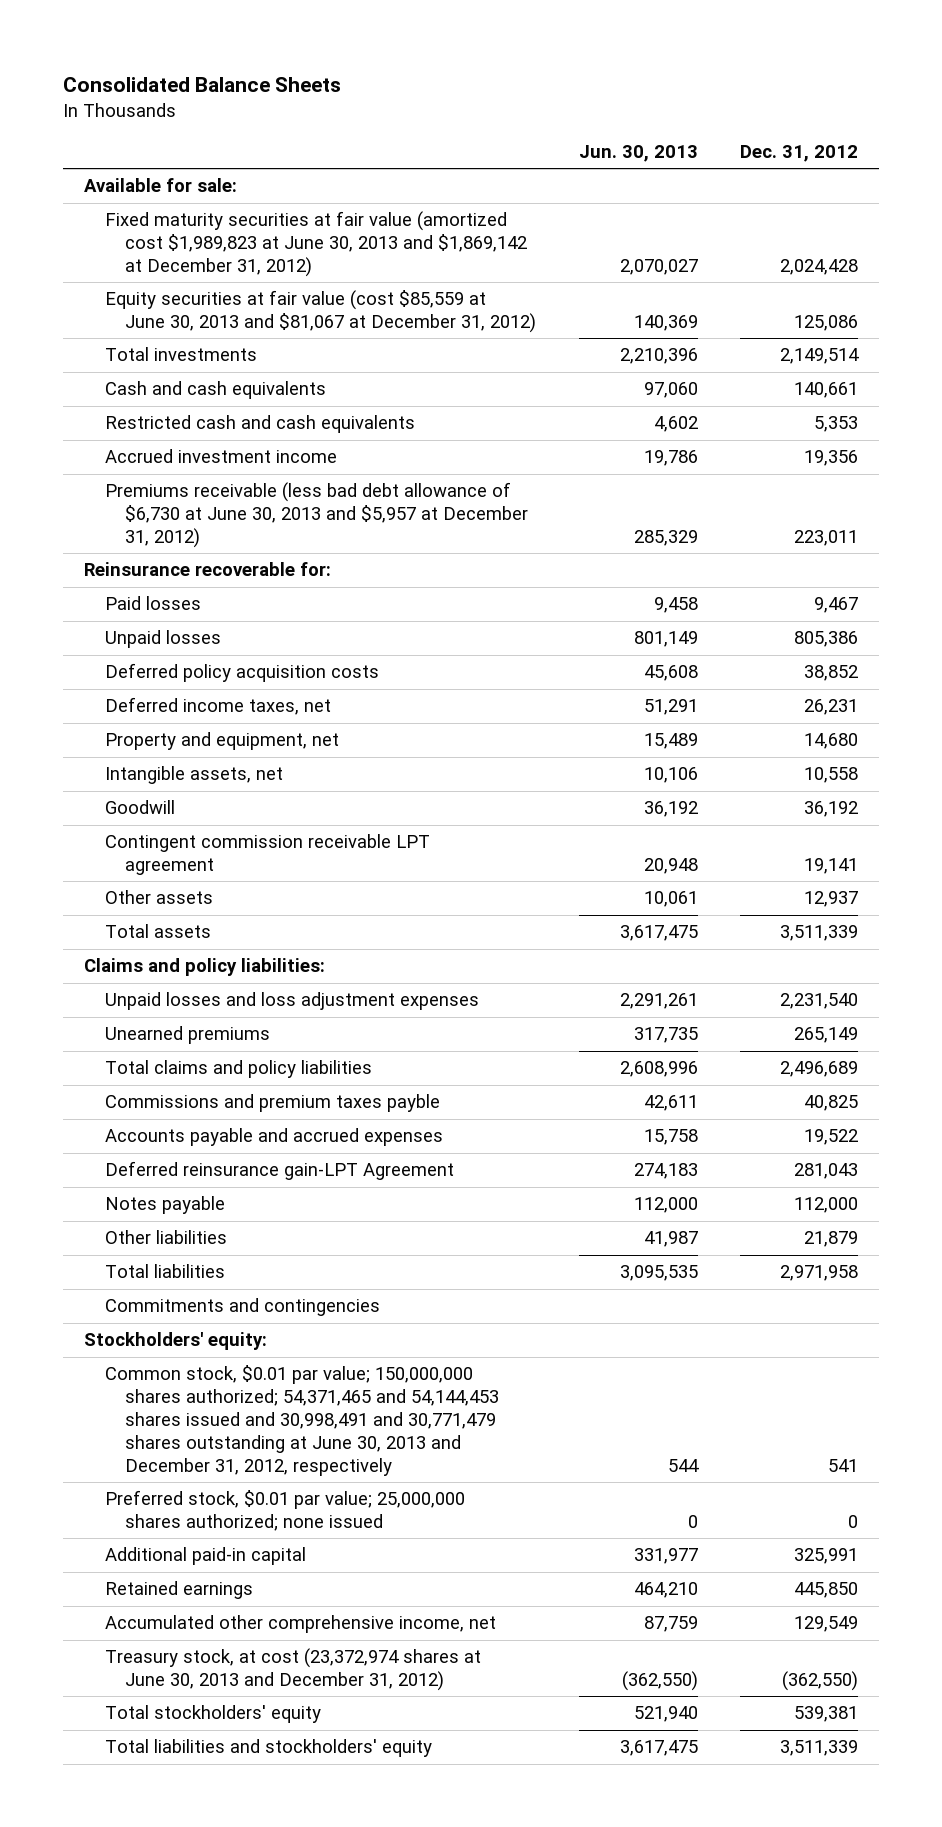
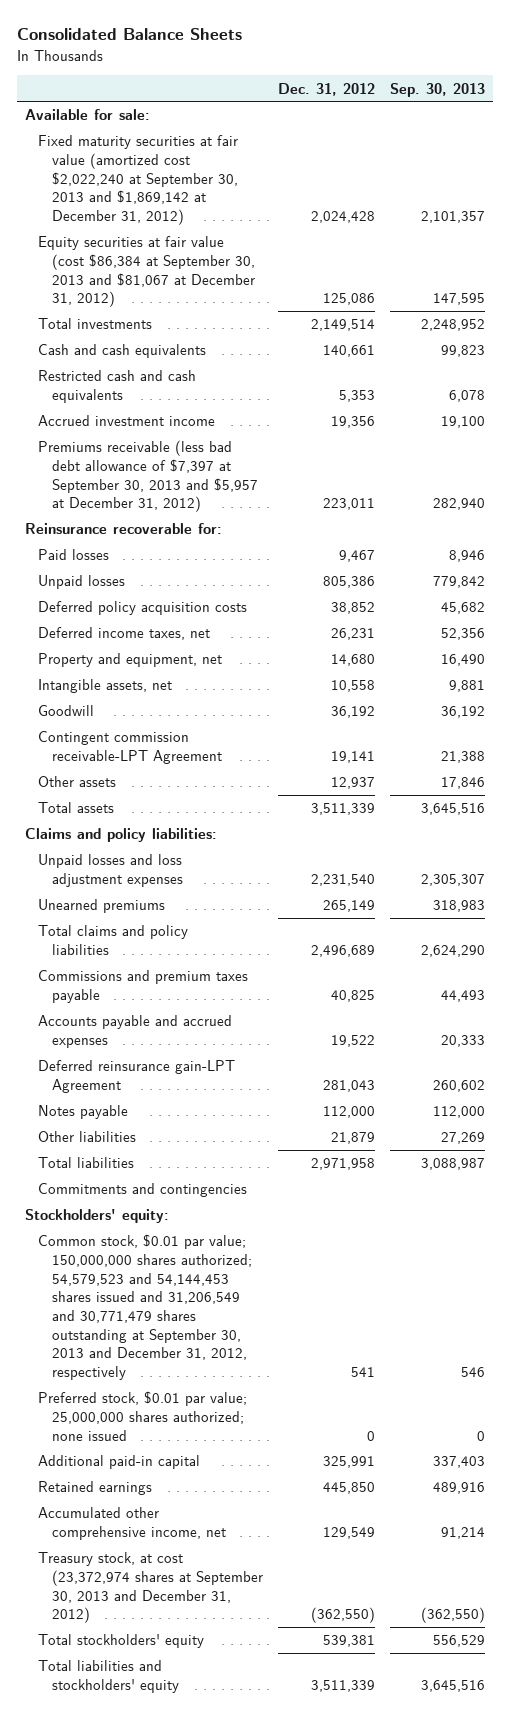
[578,145,698,163] Jun. 30, 2013 -> none
none -> [390,82,486,97] Sep. 30, 2013
[104,211,528,278] Fixed maturity securities at fair value (amortized cost $1,989,823 at June 30, 2013 and $1,869,142 at December 31, 2012) -> [38,135,239,225] Fixed maturity securities at fair value (amortized cost $2,022,240 at September 30, 2013 and $1,869,142 at December 31, 2012)
[104,290,537,334] Equity securities at fair value (cost $85,559 at June 30, 2013 and $81,067 at December 31, 2012) -> [38,236,255,308] Equity securities at fair value (cost $86,384 at September 30, 2013 and $81,067 at December 31, 2012)
[104,482,529,549] Premiums receivable (less bad debt allowance of $6,730 at June 30, 2013 and $5,957 at December 31, 2012) -> [38,440,258,513] Premiums receivable (less bad debt allowance of $7,397 at September 30, 2013 and $5,957 at December 31, 2012)
[104,834,430,876] Contingent commission receivable LPT agreement -> [38,731,222,764] Contingent commission receivable-LPT Agreement
[104,1094,440,1113] Commissions and premium taxes payble -> [38,970,249,1003] Commissions and premium taxes payable
[104,1365,500,1477] Common stock, $0.01 par value; 150,000,000 shares authorized; 54,371,465 and 54,144,453 shares issued and 30,998,491 and 30,771,479 shares outstanding at June 30, 2013 and December 31, 2012, respectively -> [38,1234,252,1380] Common stock, $0.01 par value; 150,000,000 shares authorized; 54,579,523 and 54,144,453 shares issued and 31,206,549 and 30,771,479 shares outstanding at September 30, 2013 and December 31, 2012, respectively
[104,1648,481,1692] Treasury stock, at cost (23,372,974 shares at June 30, 2013 and December 31, 2012) -> [38,1552,263,1624] Treasury stock, at cost (23,372,974 shares at September 30, 2013 and December 31, 2012)

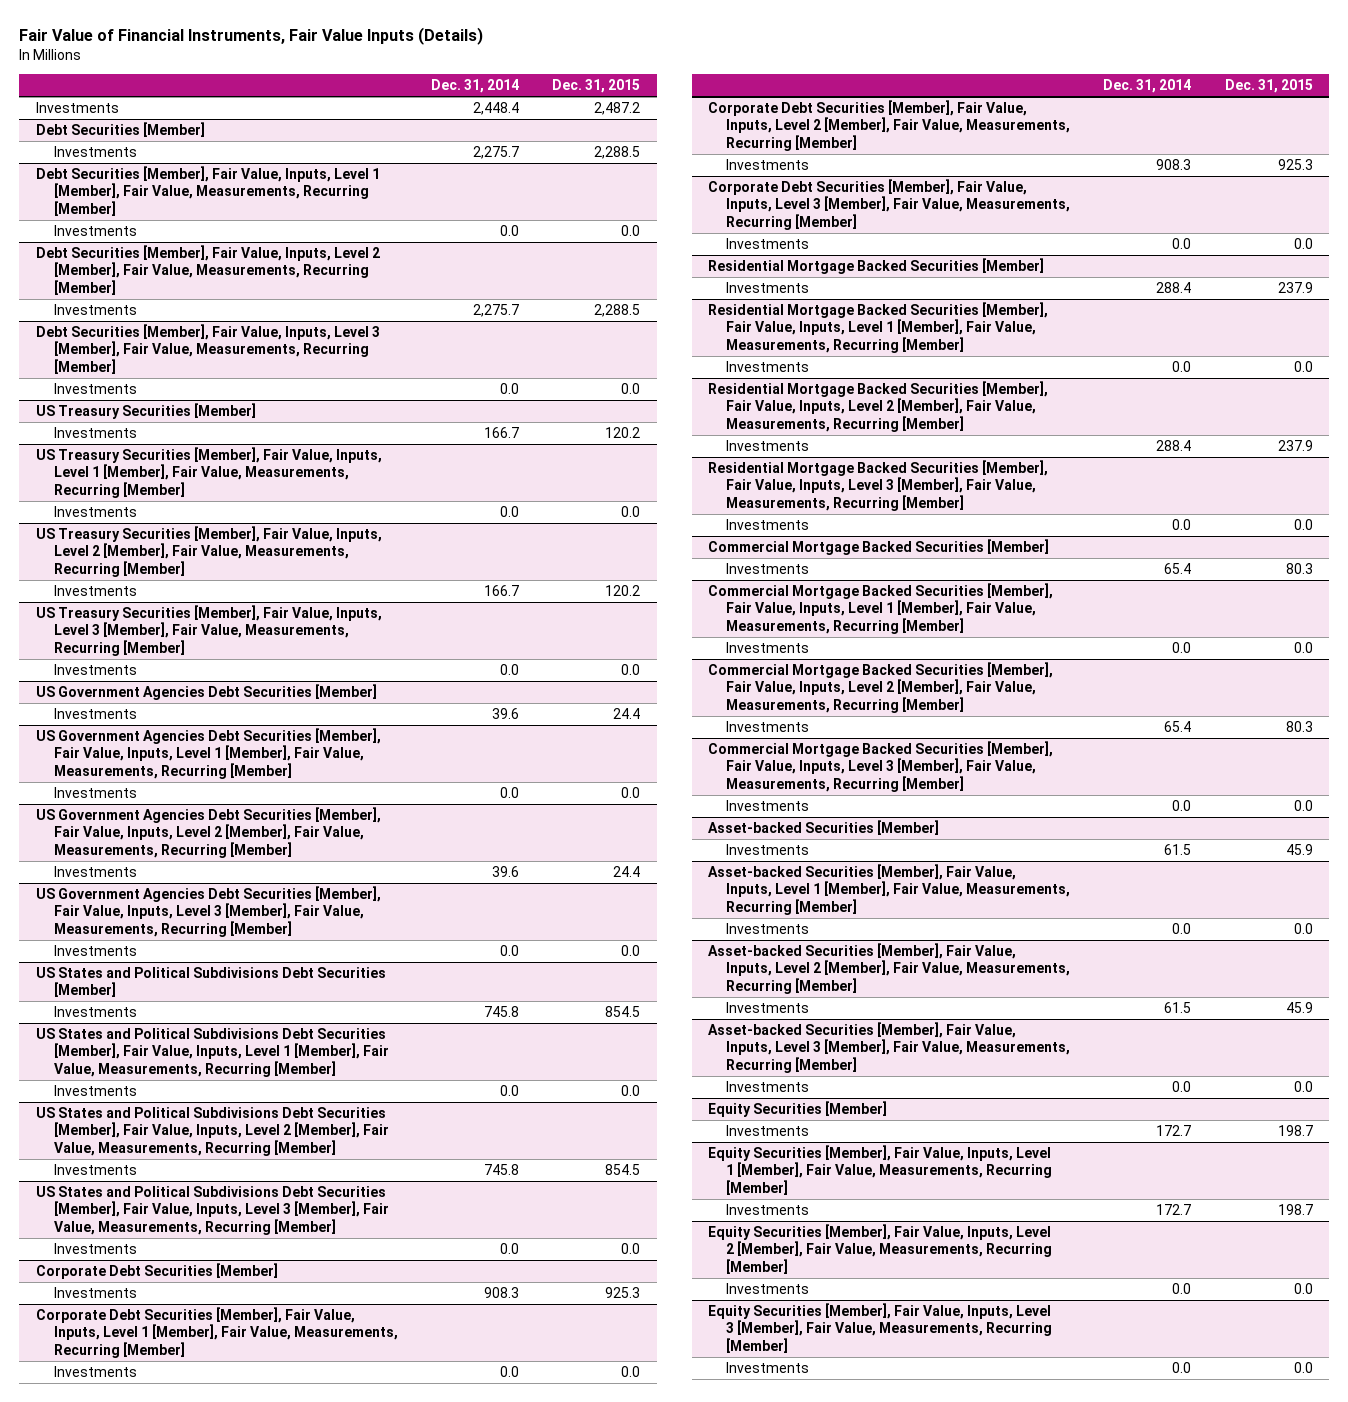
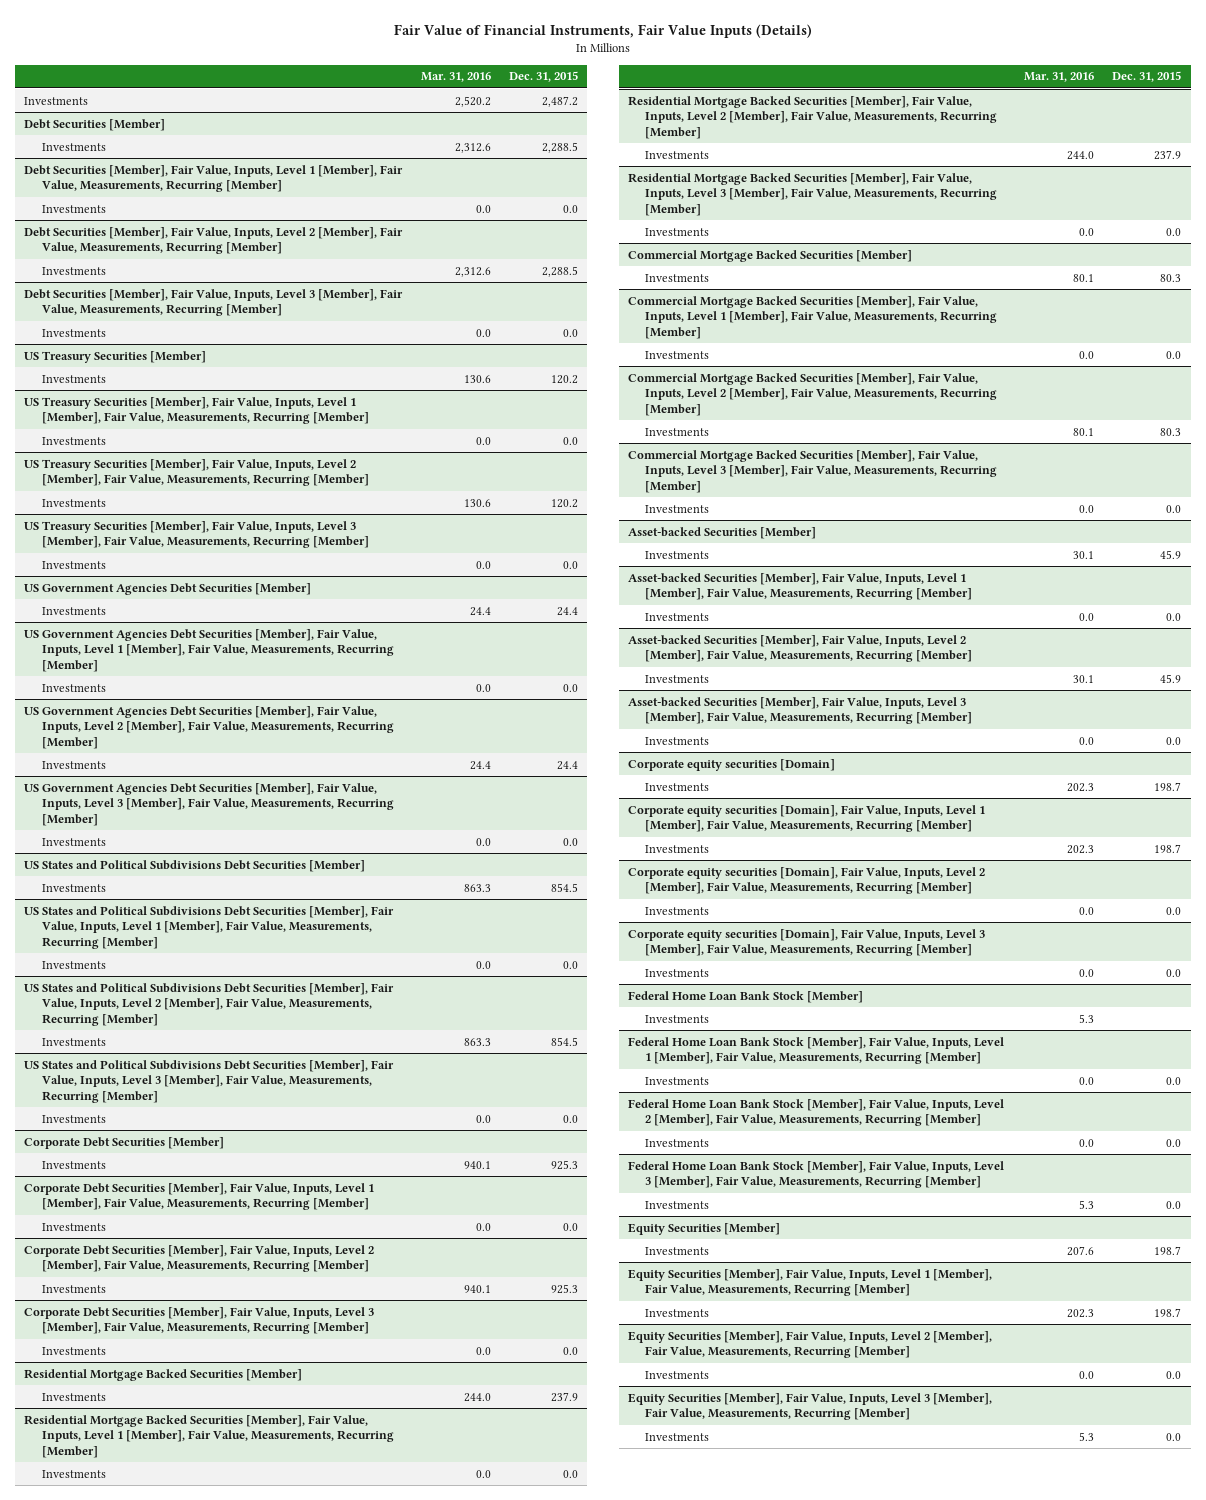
[430,79,519,94] Dec. 31, 2014 -> none
none -> [420,72,491,83] Mar. 31, 2016
none -> [627,758,835,771] Corporate equity securities [Domain]
none -> [645,782,710,791] Investments
none -> [627,804,985,833] Corporate equity securities [Domain], Fair Value, Inputs, Level 1 [Member], Fair Value, Measurements, Recurring [Member]
none -> [645,844,710,853] Investments
none -> [627,866,985,895] Corporate equity securities [Domain], Fair Value, Inputs, Level 2 [Member], Fair Value, Measurements, Recurring [Member]
none -> [645,906,710,915] Investments
none -> [627,928,985,957] Corporate equity securities [Domain], Fair Value, Inputs, Level 3 [Member], Fair Value, Measurements, Recurring [Member]
none -> [645,968,710,977] Investments
none -> [627,990,863,1003] Federal Home Loan Bank Stock [Member]
none -> [645,1014,710,1023] Investments
none -> [627,1036,1004,1065] Federal Home Loan Bank Stock [Member], Fair Value, Inputs, Level 1 [Member], Fair Value, Measurements, Recurring [Member]
none -> [645,1076,710,1085] Investments
none -> [627,1098,1004,1127] Federal Home Loan Bank Stock [Member], Fair Value, Inputs, Level 2 [Member], Fair Value, Measurements, Recurring [Member]
none -> [645,1138,710,1147] Investments
none -> [627,1160,1004,1189] Federal Home Loan Bank Stock [Member], Fair Value, Inputs, Level 3 [Member], Fair Value, Measurements, Recurring [Member]
none -> [645,1200,710,1209] Investments

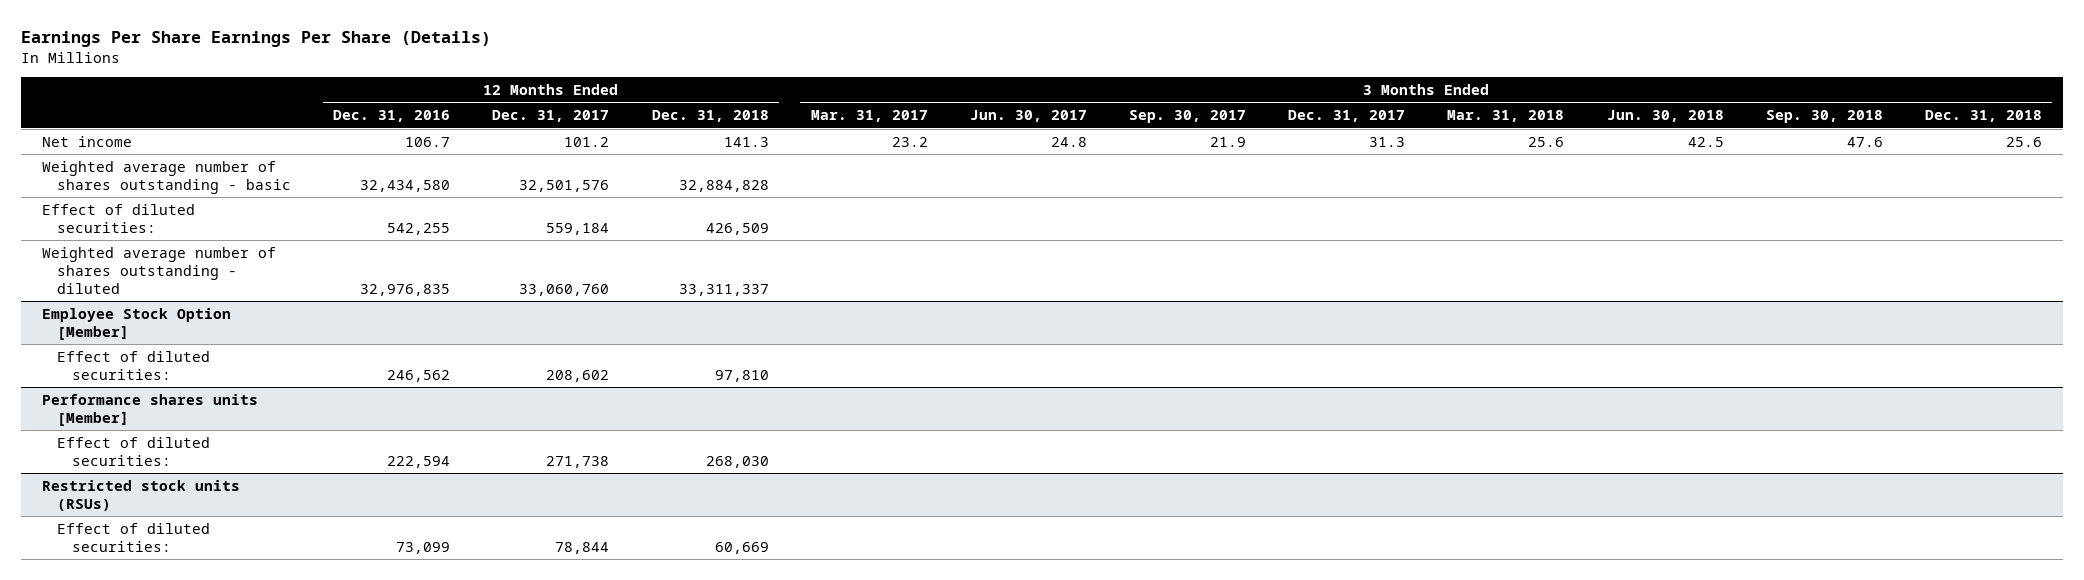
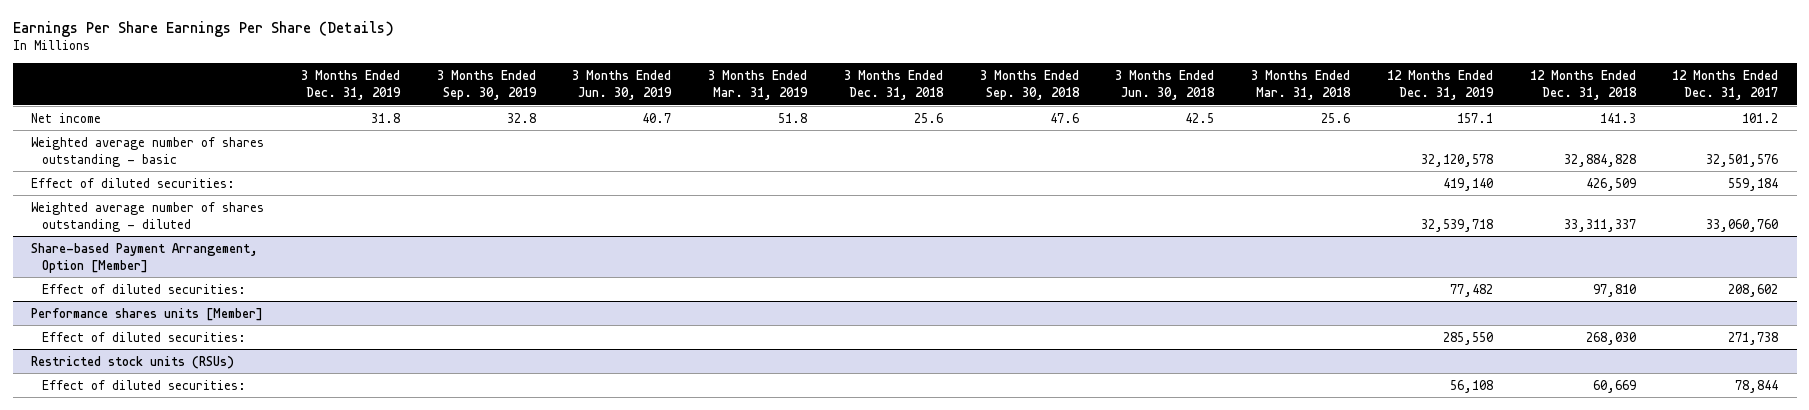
[333,110,451,123] Dec. 31, 2016 -> none
[810,110,928,123] Mar. 31, 2017 -> none
[969,110,1087,123] Jun. 30, 2017 -> none
[1129,110,1247,124] Sep. 30, 2017 -> none
[1288,110,1406,123] Dec. 31, 2017 -> none
none -> [300,70,401,100] 3 Months Ended Dec. 31, 2019
none -> [436,70,537,100] 3 Months Ended Sep. 30, 2019
none -> [572,70,673,100] 3 Months Ended Jun. 30, 2019
none -> [708,70,809,100] 3 Months Ended Mar. 31, 2019
none -> [1386,70,1494,100] 12 Months Ended Dec. 31, 2019
[41,307,231,340] Employee Stock Option [Member] -> [31,242,259,273] Share-based Payment Arrangement, Option [Member]

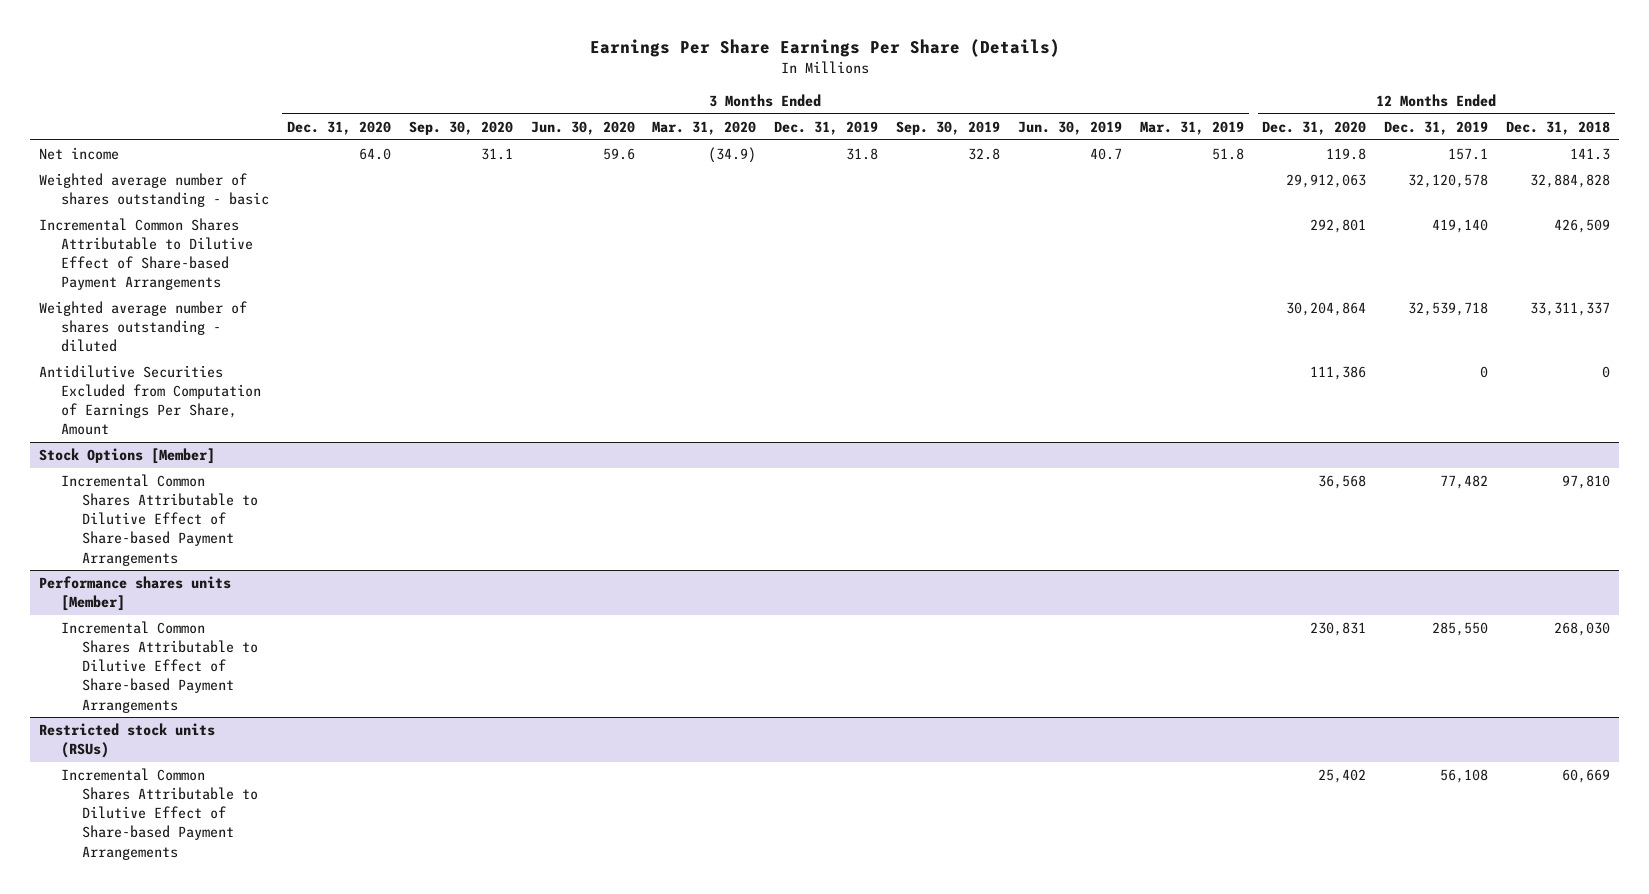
[843,70,944,100] 3 Months Ended Dec. 31, 2018 -> none
[979,70,1080,100] 3 Months Ended Sep. 30, 2018 -> none
[1115,70,1216,100] 3 Months Ended Jun. 30, 2018 -> none
[1251,70,1352,100] 3 Months Ended Mar. 31, 2018 -> none
[1672,70,1779,100] 12 Months Ended Dec. 31, 2017 -> none
none -> [286,120,391,135] Dec. 31, 2020
none -> [408,120,513,135] Sep. 30, 2020
none -> [530,120,635,135] Jun. 30, 2020
none -> [652,120,757,135] Mar. 31, 2020
none -> [1262,120,1367,135] Dec. 31, 2020
[31,177,236,188] Effect of diluted securities: -> [39,218,253,291] Incremental Common Shares Attributable to Dilutive Effect of Share-based Payment Arrangements
none -> [39,365,261,436] Antidilutive Securities Excluded from Computation of Earnings Per Share, Amount
[31,242,259,273] Share-based Payment Arrangement, Option [Member] -> [39,448,216,465] Stock Options [Member]
[41,283,246,294] Effect of diluted securities: -> [60,474,259,566] Incremental Common Shares Attributable to Dilutive Effect of Share-based Payment Arrangements
[41,331,246,342] Effect of diluted securities: -> [60,621,259,713] Incremental Common Shares Attributable to Dilutive Effect of Share-based Payment Arrangements
[41,379,246,390] Effect of diluted securities: -> [60,768,259,860] Incremental Common Shares Attributable to Dilutive Effect of Share-based Payment Arrangements

